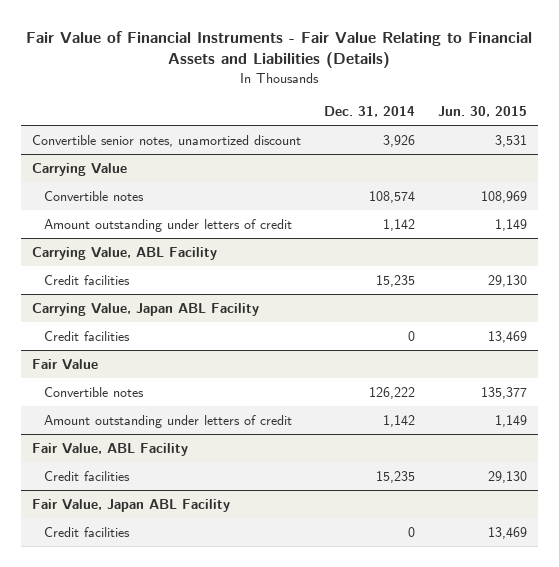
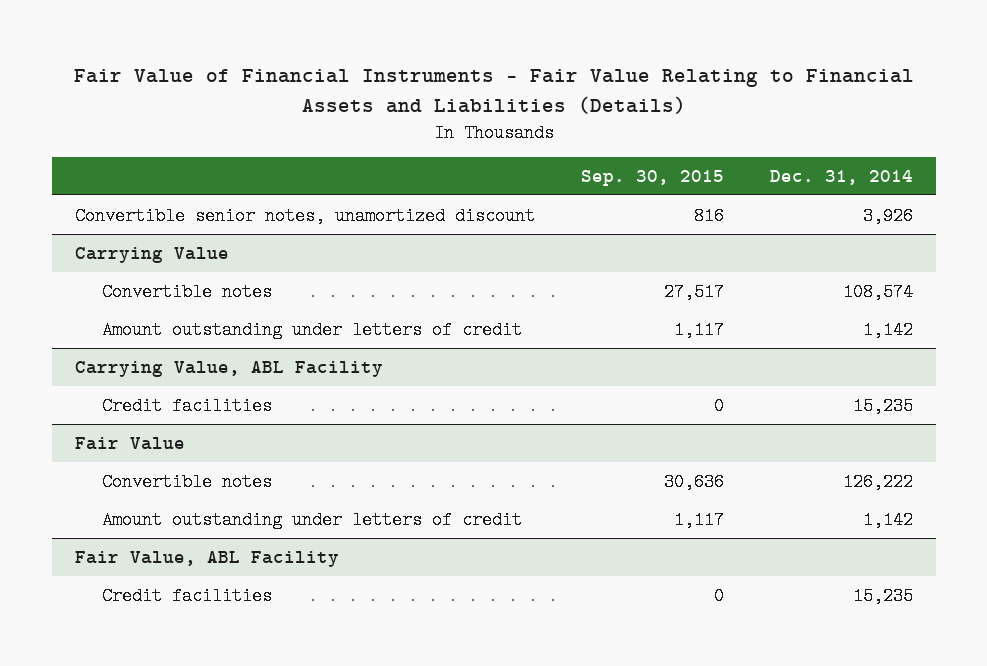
[437,106,527,118] Jun. 30, 2015 -> none
none -> [580,169,724,186] Sep. 30, 2015
[32,302,260,316] Carrying Value, Japan ABL Facility -> none
[44,330,131,341] Credit facilities -> none
[32,498,231,512] Fair Value, Japan ABL Facility -> none
[44,526,131,537] Credit facilities -> none

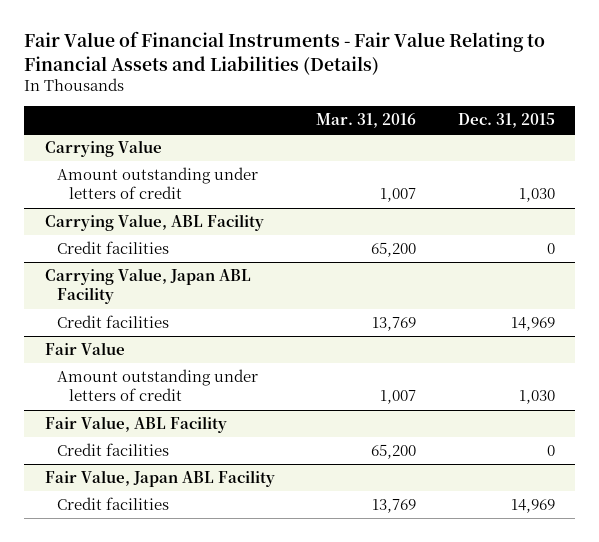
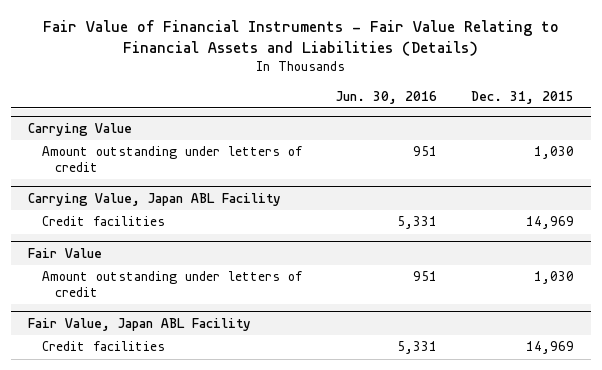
[316,113,417,129] Mar. 31, 2016 -> none
none -> [335,90,437,104] Jun. 30, 2016
[44,214,264,232] Carrying Value, ABL Facility -> none
[56,241,169,255] Credit facilities -> none
[44,416,227,434] Fair Value, ABL Facility -> none
[56,443,169,457] Credit facilities -> none

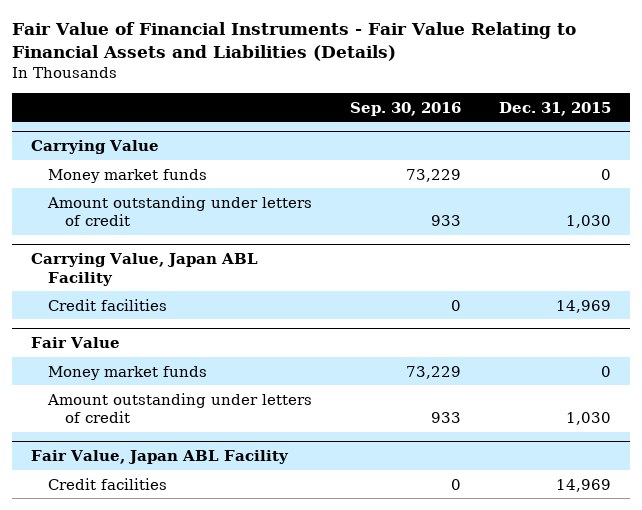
[335,90,437,104] Jun. 30, 2016 -> none
none -> [349,101,461,116] Sep. 30, 2016
none -> [47,168,207,183] Money market funds
none -> [47,365,207,380] Money market funds

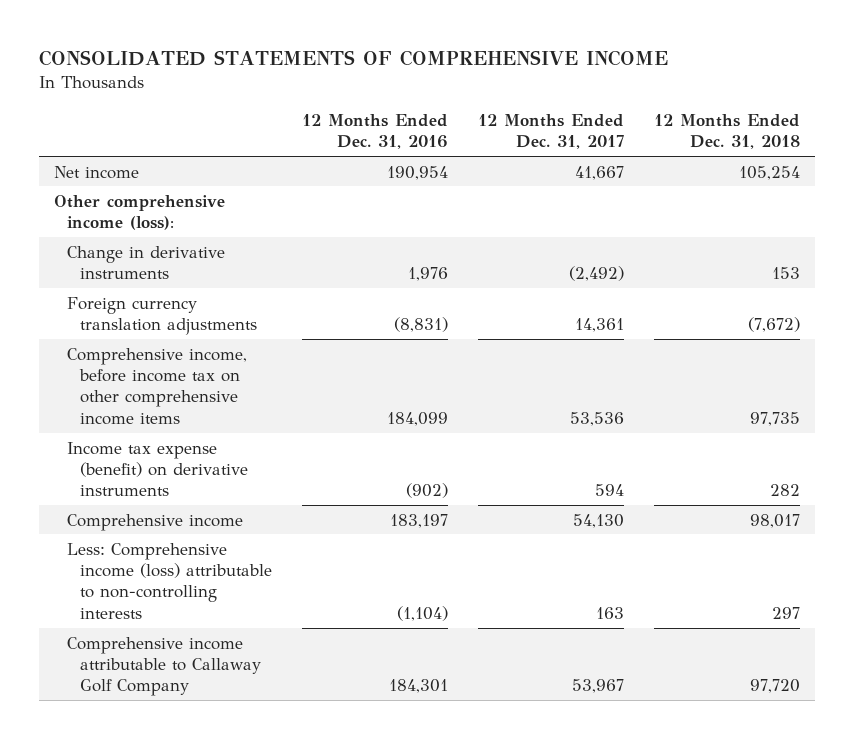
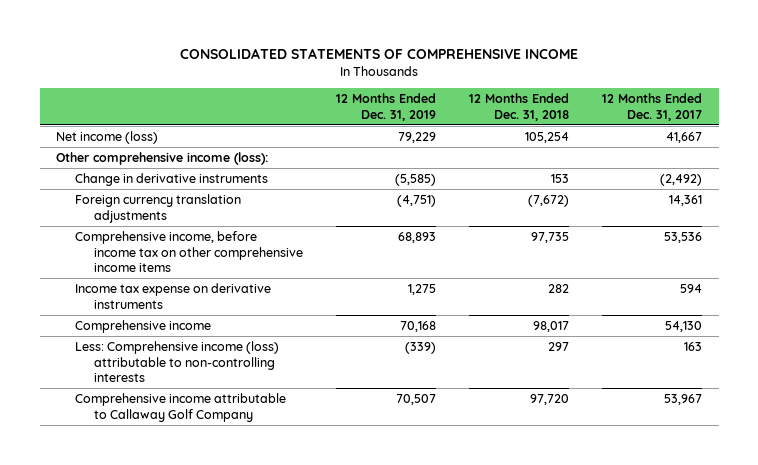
[301,113,448,150] 12 Months Ended Dec. 31, 2016 -> none
none -> [336,92,437,121] 12 Months Ended Dec. 31, 2019
[53,165,139,179] Net income -> [56,130,159,144] Net income (loss)
[66,441,248,497] Income tax expense (benefit) on derivative instruments -> [75,282,272,309] Income tax expense on derivative instruments

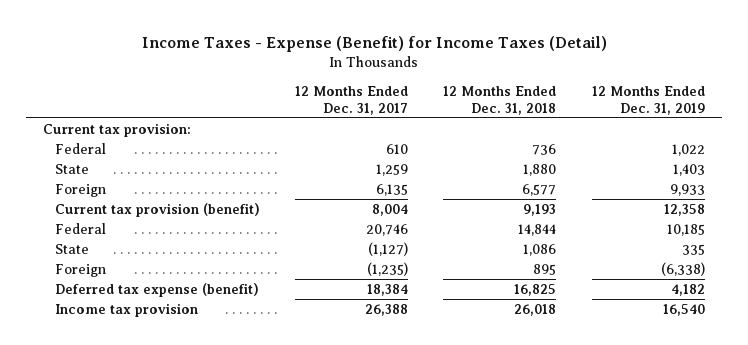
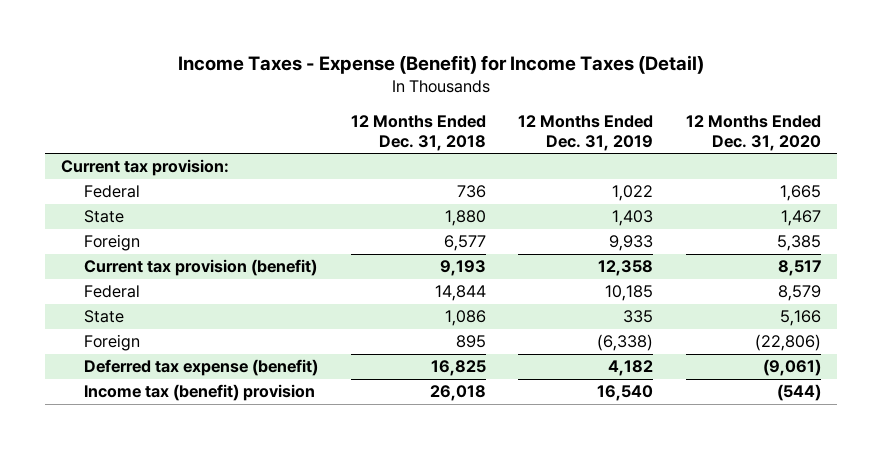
[295,85,409,115] 12 Months Ended Dec. 31, 2017 -> none
none -> [685,115,821,151] 12 Months Ended Dec. 31, 2020
[54,303,198,318] Income tax provision -> [84,384,316,402] Income tax (benefit) provision

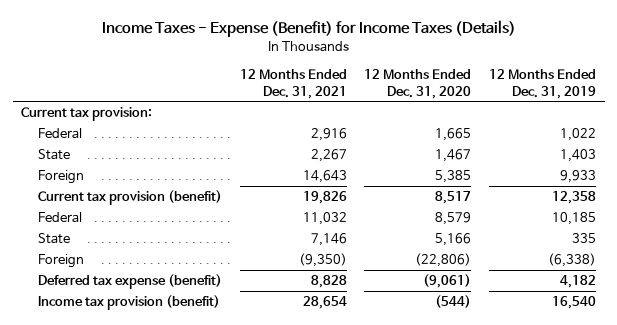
[177,55,704,75] Income Taxes - Expense (Benefit) for Income Taxes (Detail) -> [101,19,516,37] Income Taxes - Expense (Benefit) for Income Taxes (Details)
[350,115,486,151] 12 Months Ended Dec. 31, 2018 -> none
none -> [239,68,347,99] 12 Months Ended Dec. 31, 2021
[84,384,316,402] Income tax (benefit) provision -> [38,295,221,311] Income tax provision (benefit)

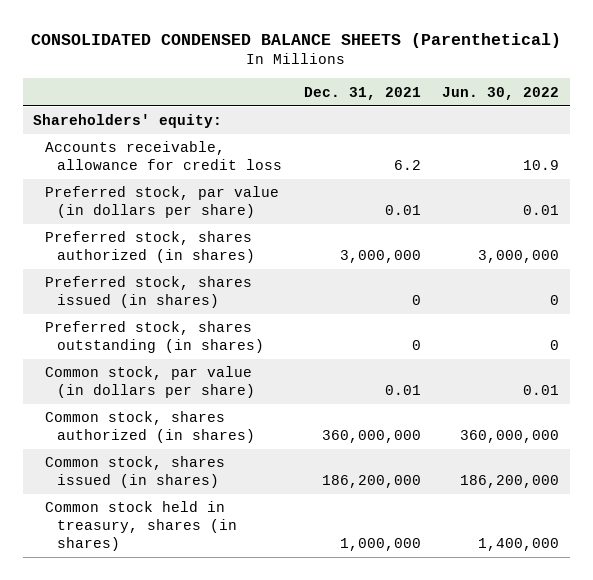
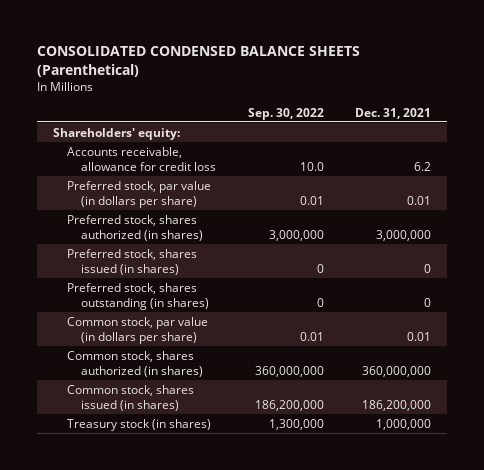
[442,86,560,100] Jun. 30, 2022 -> none
none -> [247,107,324,120] Sep. 30, 2022
[45,501,237,552] Common stock held in treasury, shares (in shares) -> [67,418,212,431] Treasury stock (in shares)

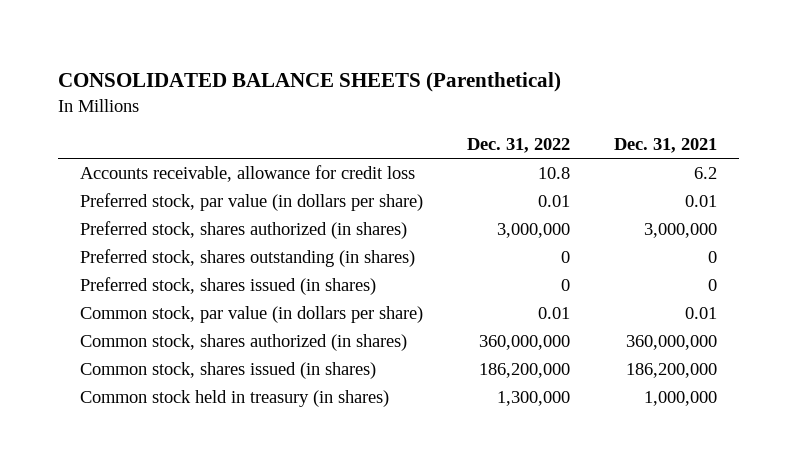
[37,45,361,77] CONSOLIDATED CONDENSED BALANCE SHEETS (Parenthetical) -> [58,71,562,92] CONSOLIDATED BALANCE SHEETS (Parenthetical)
[247,107,324,120] Sep. 30, 2022 -> none
none -> [467,138,571,154] Dec. 31, 2022
[52,127,180,140] Shareholders' equity: -> none
[67,248,198,275] Preferred stock, shares issued (in shares) -> [80,276,377,295] Preferred stock, shares issued (in shares)
[67,418,212,431] Treasury stock (in shares) -> [80,389,390,407] Common stock held in treasury (in shares)

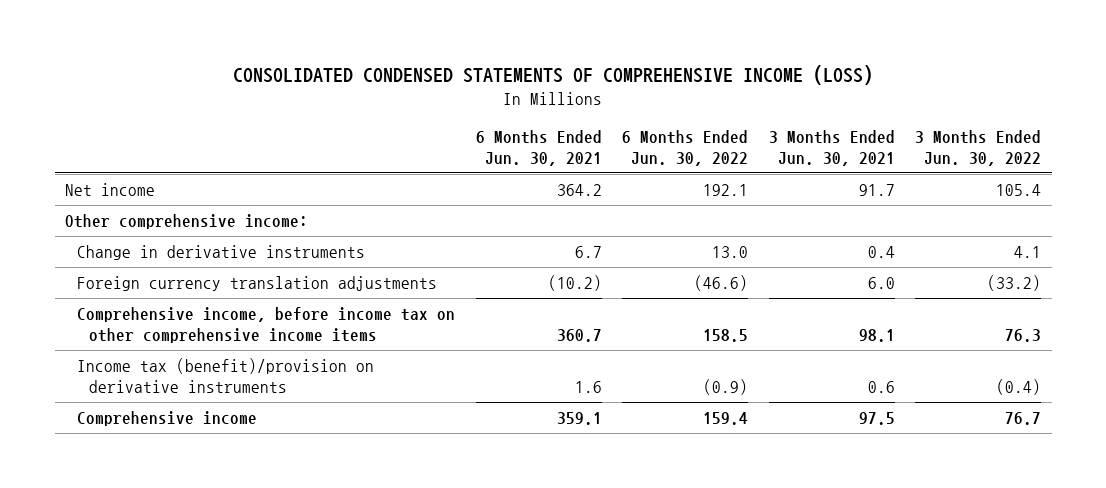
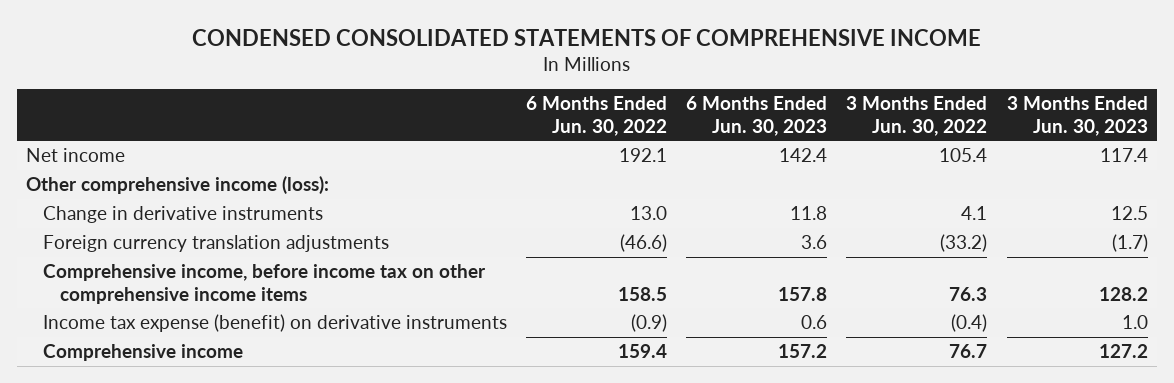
[233,64,874,85] CONSOLIDATED CONDENSED STATEMENTS OF COMPREHENSIVE INCOME (LOSS) -> [192,28,982,46] CONDENSED CONSOLIDATED STATEMENTS OF COMPREHENSIVE INCOME
[475,129,602,166] 6 Months Ended Jun. 30, 2021 -> none
[768,129,895,166] 3 Months Ended Jun. 30, 2021 -> none
none -> [686,96,828,136] 6 Months Ended Jun. 30, 2023
none -> [1006,96,1148,136] 3 Months Ended Jun. 30, 2023
[64,214,308,230] Other comprehensive income: -> [26,176,330,195] Other comprehensive income (loss):
[76,358,374,394] Income tax (benefit)/provision on derivative instruments -> [43,314,508,333] Income tax expense (benefit) on derivative instruments

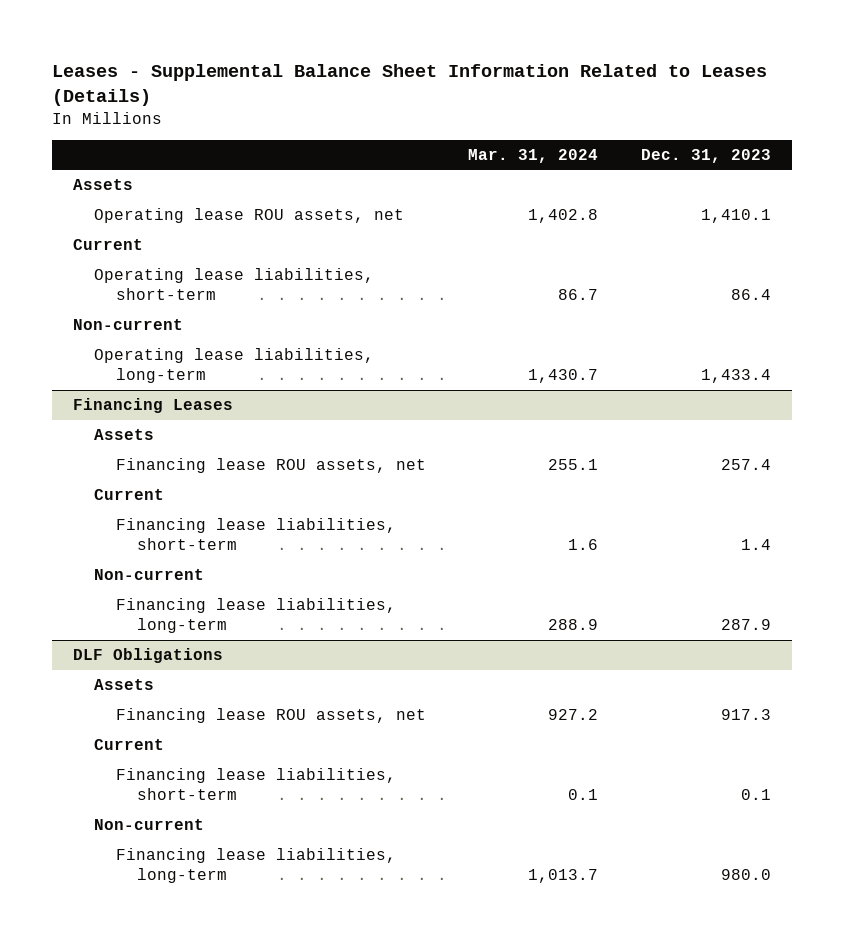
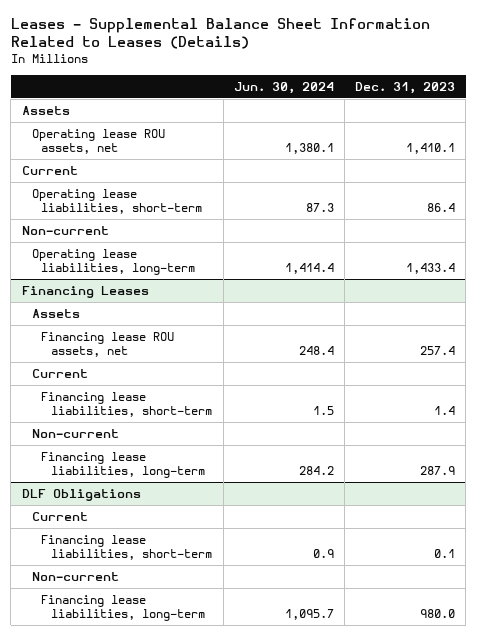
[468,148,599,163] Mar. 31, 2024 -> none
none -> [233,81,334,94] Jun. 30, 2024
[94,679,155,691] Assets -> none
[115,708,426,724] Financing lease ROU assets, net -> none

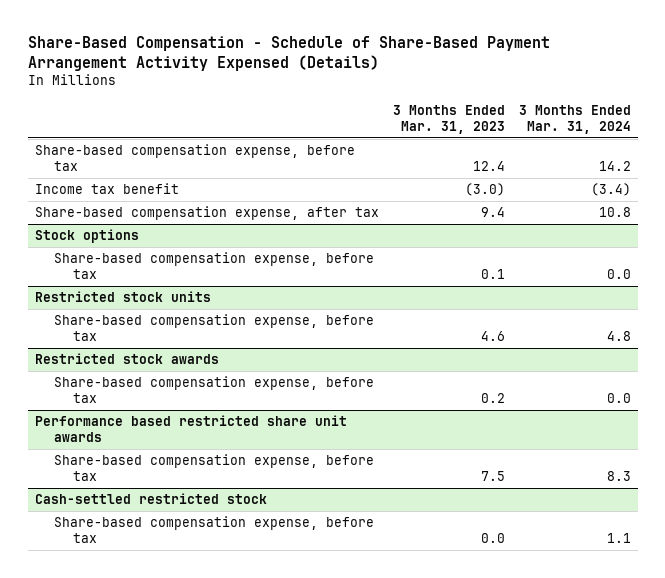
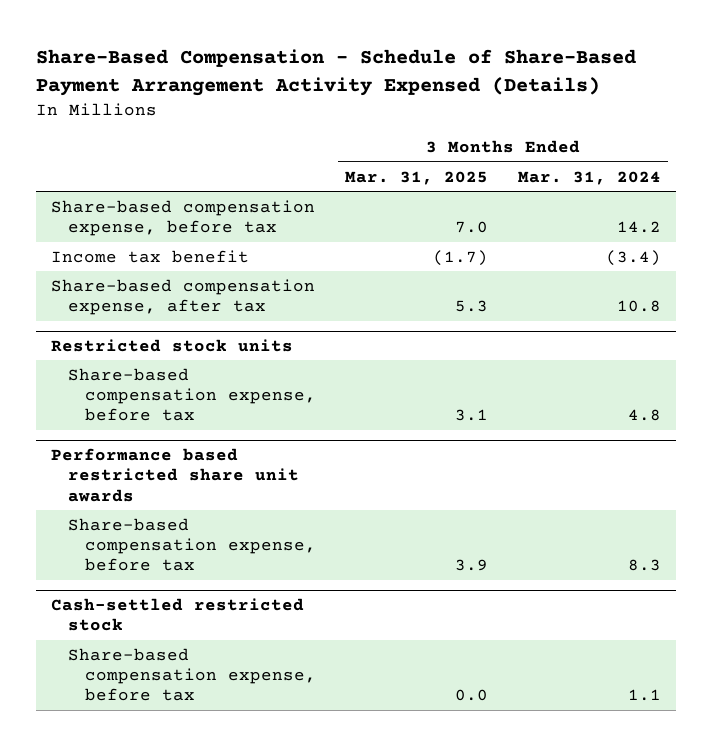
[392,104,505,134] 3 Months Ended Mar. 31, 2023 -> none
none -> [345,170,489,185] Mar. 31, 2025
[34,229,139,244] Stock options -> none
[53,252,374,280] Share-based compensation expense, before tax -> none
[34,353,219,365] Restricted stock awards -> none
[53,376,374,404] Share-based compensation expense, before tax -> none

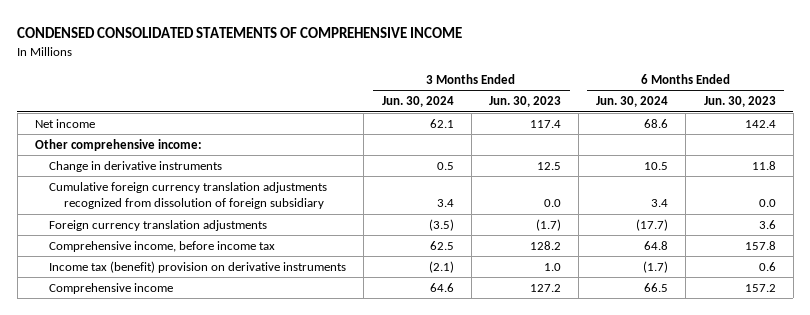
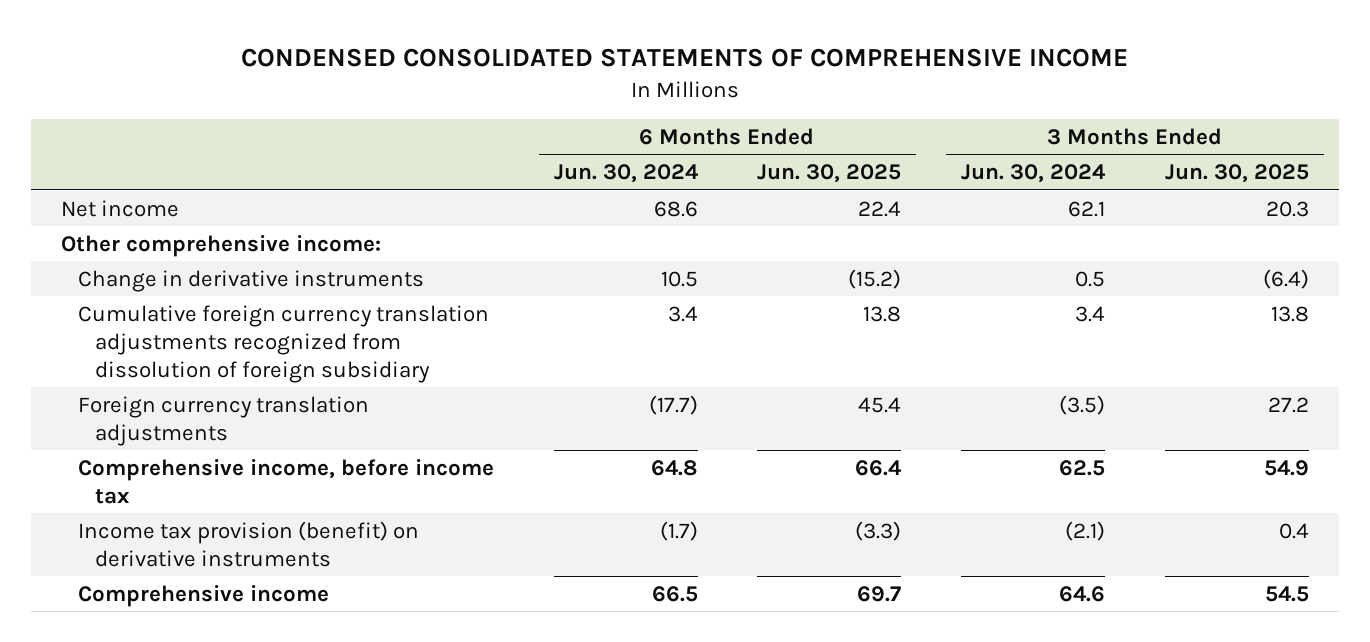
[488,96,561,108] Jun. 30, 2023 -> none
[703,96,776,108] Jun. 30, 2023 -> none
none -> [757,164,902,184] Jun. 30, 2025
none -> [1164,164,1309,184] Jun. 30, 2025
[49,261,347,274] Income tax (benefit) provision on derivative instruments -> [77,520,419,567] Income tax provision (benefit) on derivative instruments

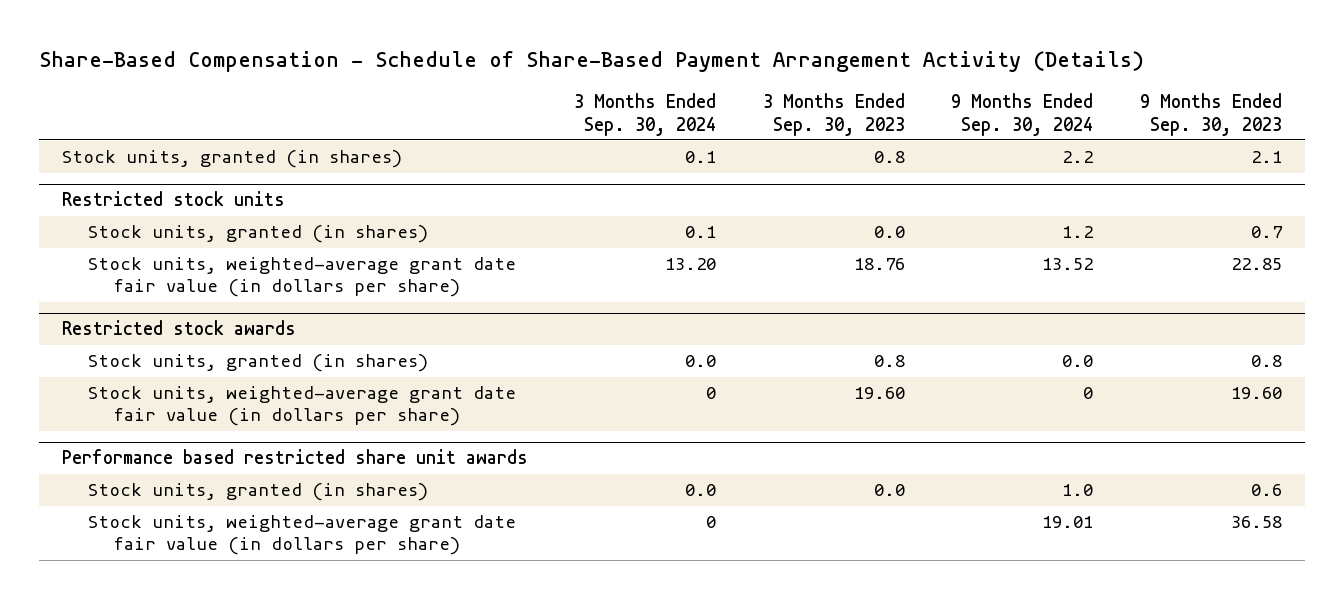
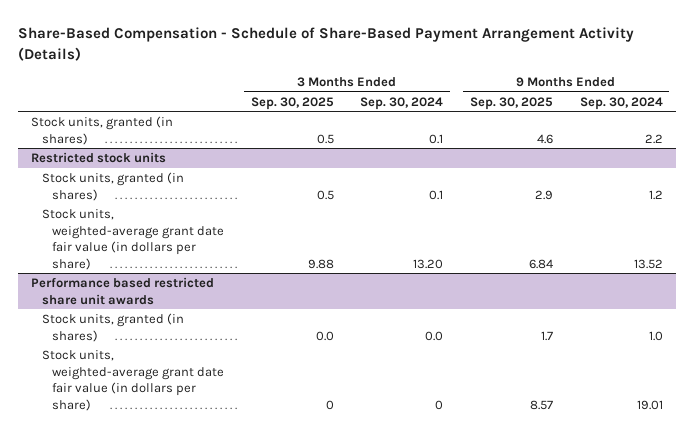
[762,93,905,136] 3 Months Ended Sep. 30, 2023 -> none
[1140,93,1283,136] 9 Months Ended Sep. 30, 2023 -> none
none -> [250,96,334,110] Sep. 30, 2025
none -> [470,96,554,110] Sep. 30, 2025
[61,320,296,336] Restricted stock awards -> none
[87,354,428,373] Stock units, granted (in shares) -> none
[87,386,516,427] Stock units, weighted-average grant date fair value (in dollars per share) -> none

